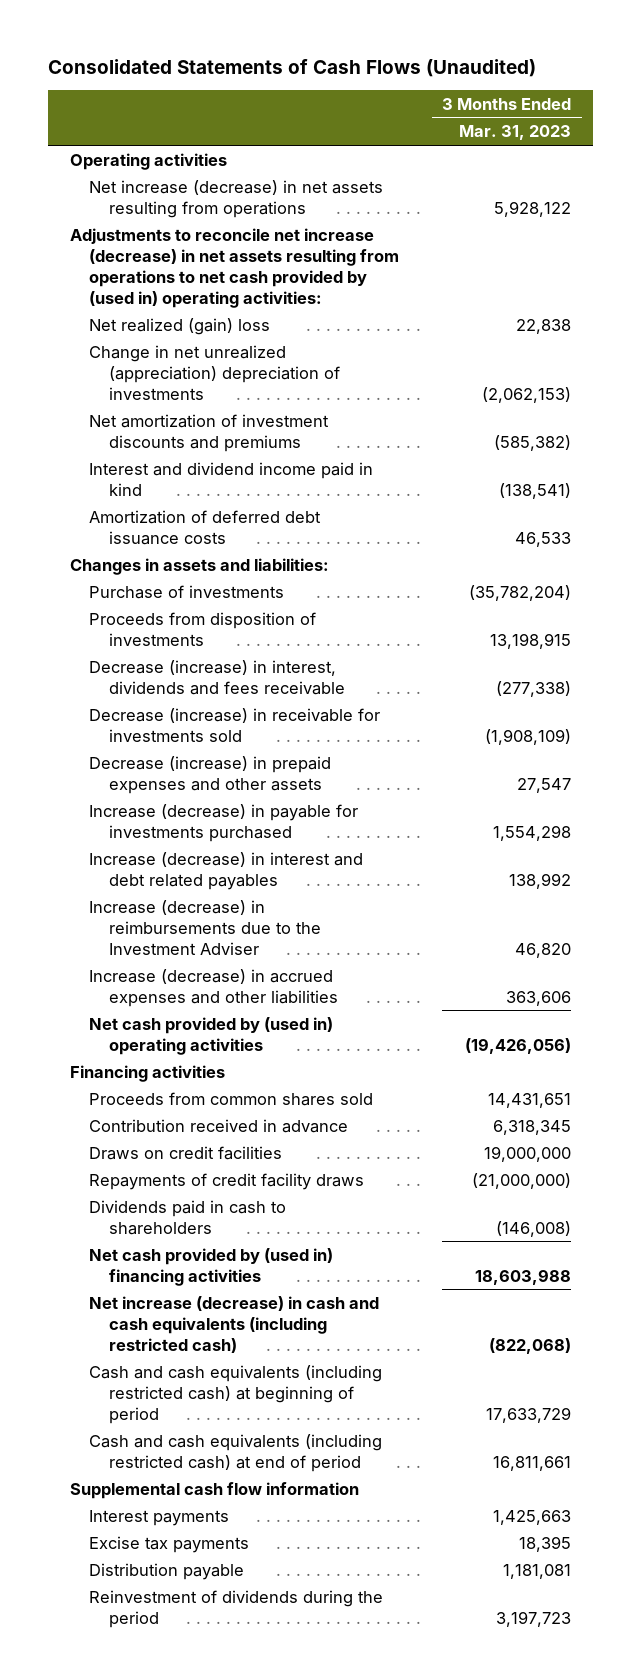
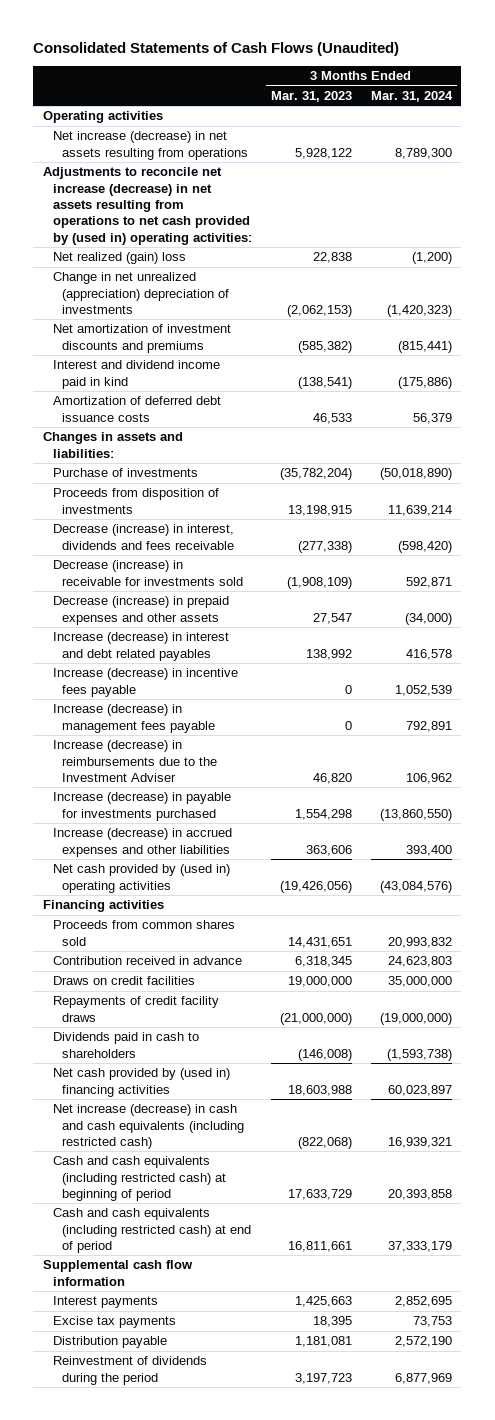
none -> [370,91,453,103] Mar. 31, 2024
none -> [52,668,238,697] Increase (decrease) in incentive fees payable
none -> [52,704,216,733] Increase (decrease) in management fees payable
[89,803,359,842] Increase (decrease) in payable for investments purchased -> [52,792,231,821] Increase (decrease) in payable for investments purchased

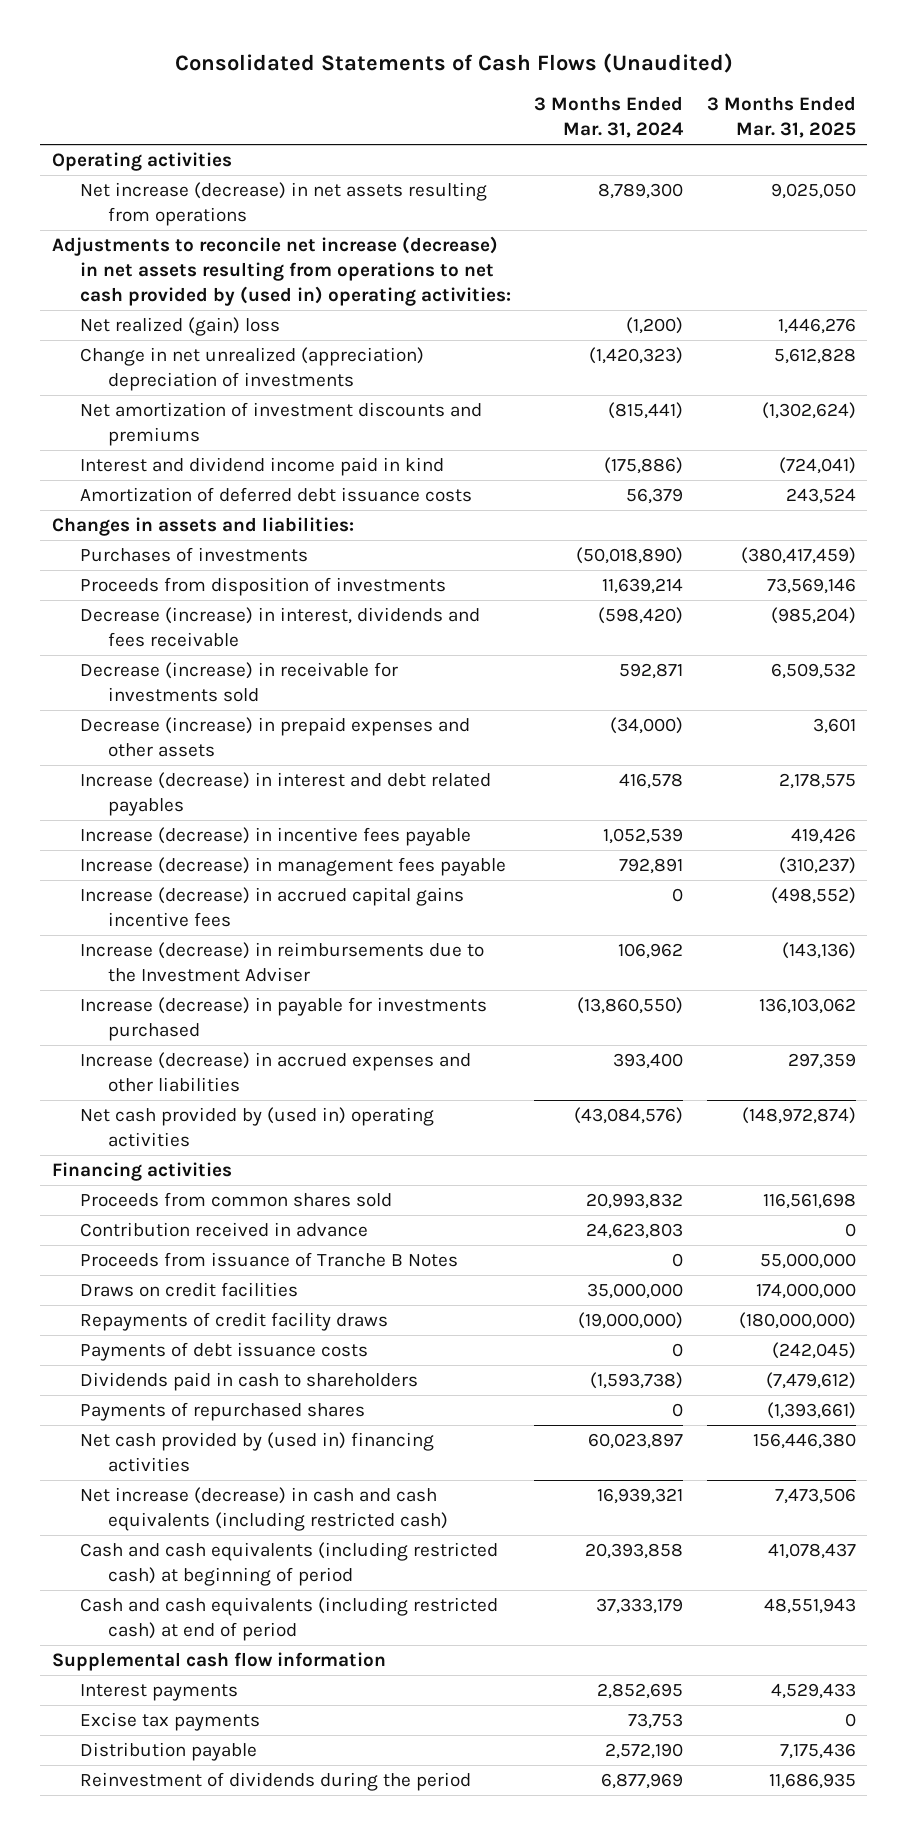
[270,91,352,103] Mar. 31, 2023 -> none
none -> [706,96,856,139] 3 Months Ended Mar. 31, 2025
[52,468,198,478] Purchase of investments -> [79,547,308,563] Purchases of investments
none -> [79,887,464,927] Increase (decrease) in accrued capital gains incentive fees
none -> [79,1252,458,1268] Proceeds from issuance of Tranche B Notes
none -> [79,1342,368,1362] Payments of debt issuance costs
none -> [79,1402,365,1422] Payments of repurchased shares

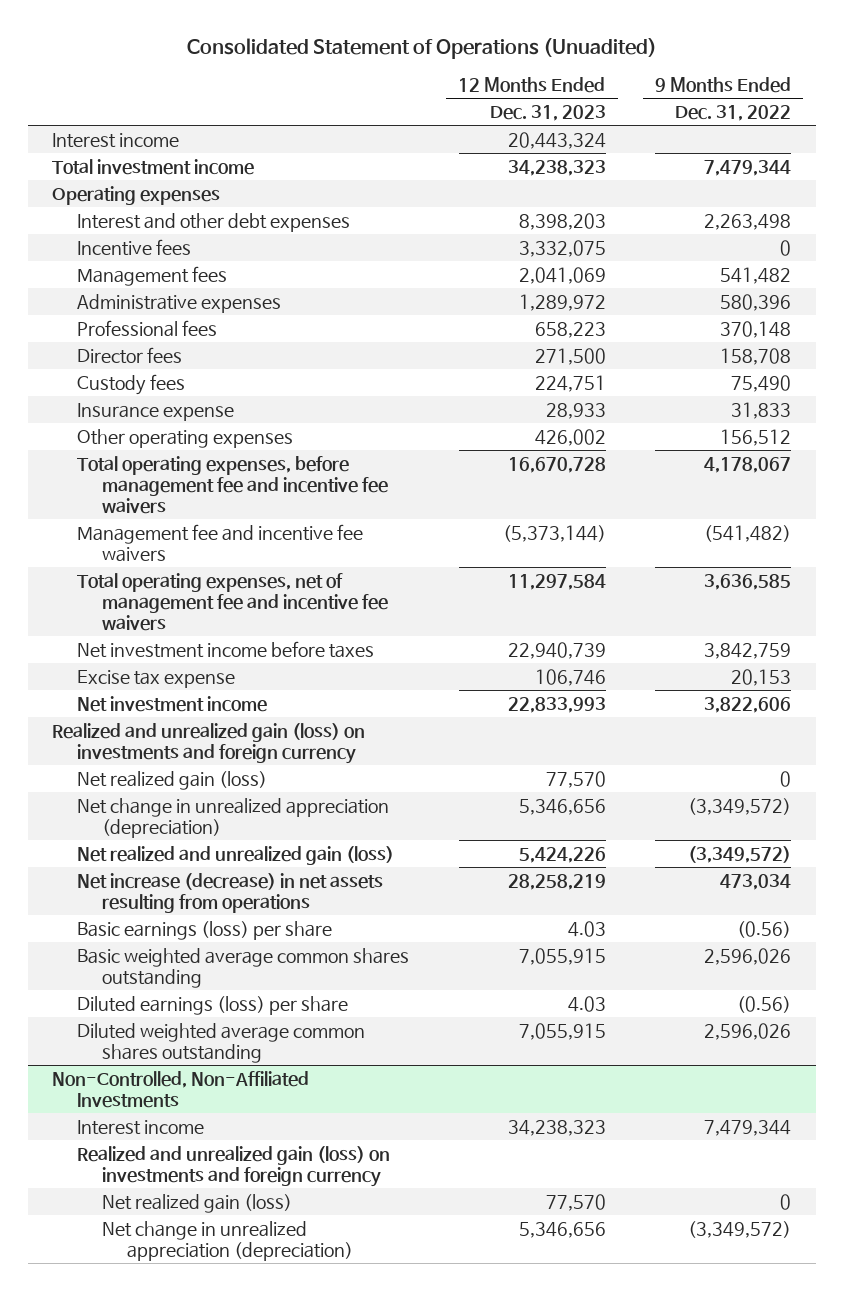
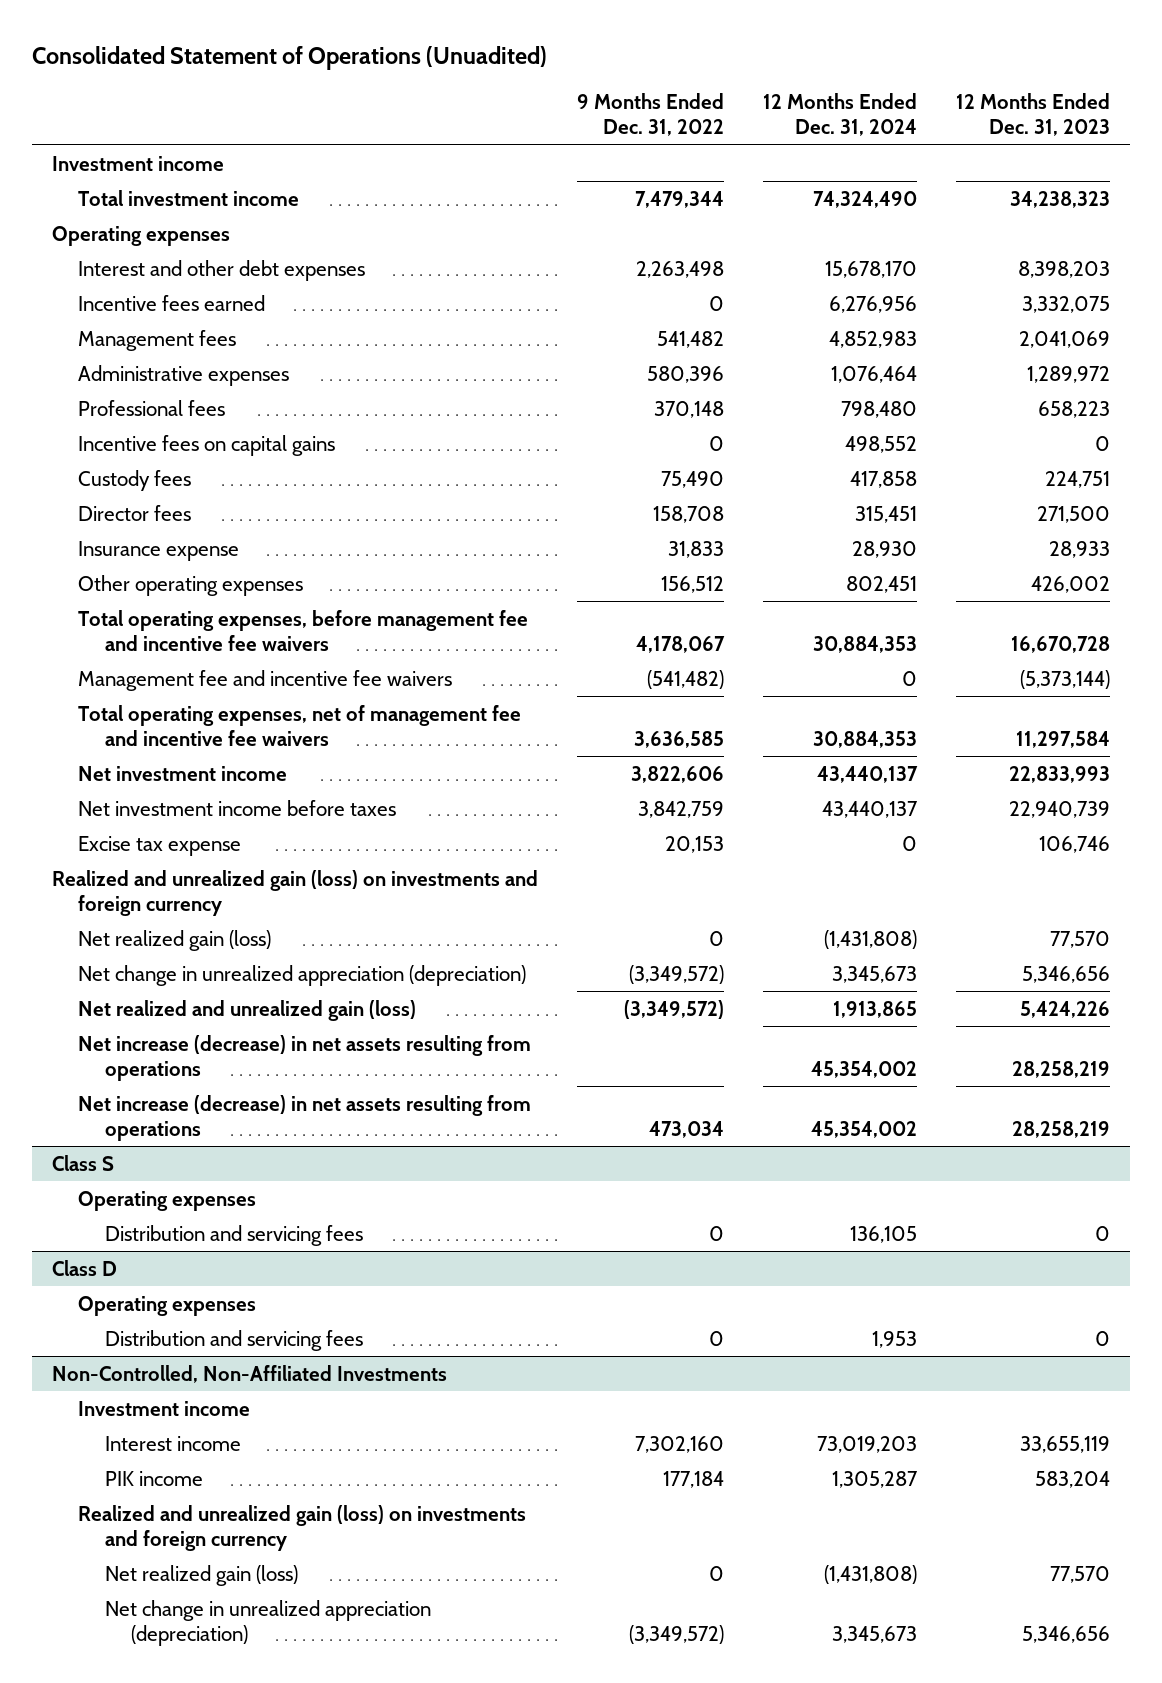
none -> [763,93,918,137] 12 Months Ended Dec. 31, 2024
[52,132,180,148] Interest income -> none
none -> [51,155,224,171] Investment income
[77,238,192,256] Incentive fees -> [78,294,266,311] Incentive fees earned
none -> [78,434,336,456] Incentive fees on capital gains
[77,346,183,364] Director fees -> [78,504,192,521] Director fees
[77,695,268,712] Net investment income -> [78,765,288,781] Net investment income
none -> [78,1034,532,1081] Net increase (decrease) in net assets resulting from operations
[77,920,333,940] Basic earnings (loss) per share -> none
[77,947,410,988] Basic weighted average common shares outstanding -> none
[77,995,349,1015] Diluted earnings (loss) per share -> none
[77,1022,366,1063] Diluted weighted average common shares outstanding -> none
none -> [51,1154,114,1171] Class S
none -> [78,1190,257,1211] Operating expenses
none -> [104,1224,363,1246] Distribution and servicing fees
none -> [51,1259,117,1276] Class D
none -> [78,1295,257,1316] Operating expenses
none -> [104,1329,363,1351] Distribution and servicing fees
none -> [78,1400,251,1416] Investment income
[507,1119,606,1136] 34,238,323 -> [1020,1435,1111,1453] 33,655,119
[704,1119,792,1136] 7,479,344 -> [635,1435,725,1453] 7,302,160
none -> [104,1470,203,1486] PIK income

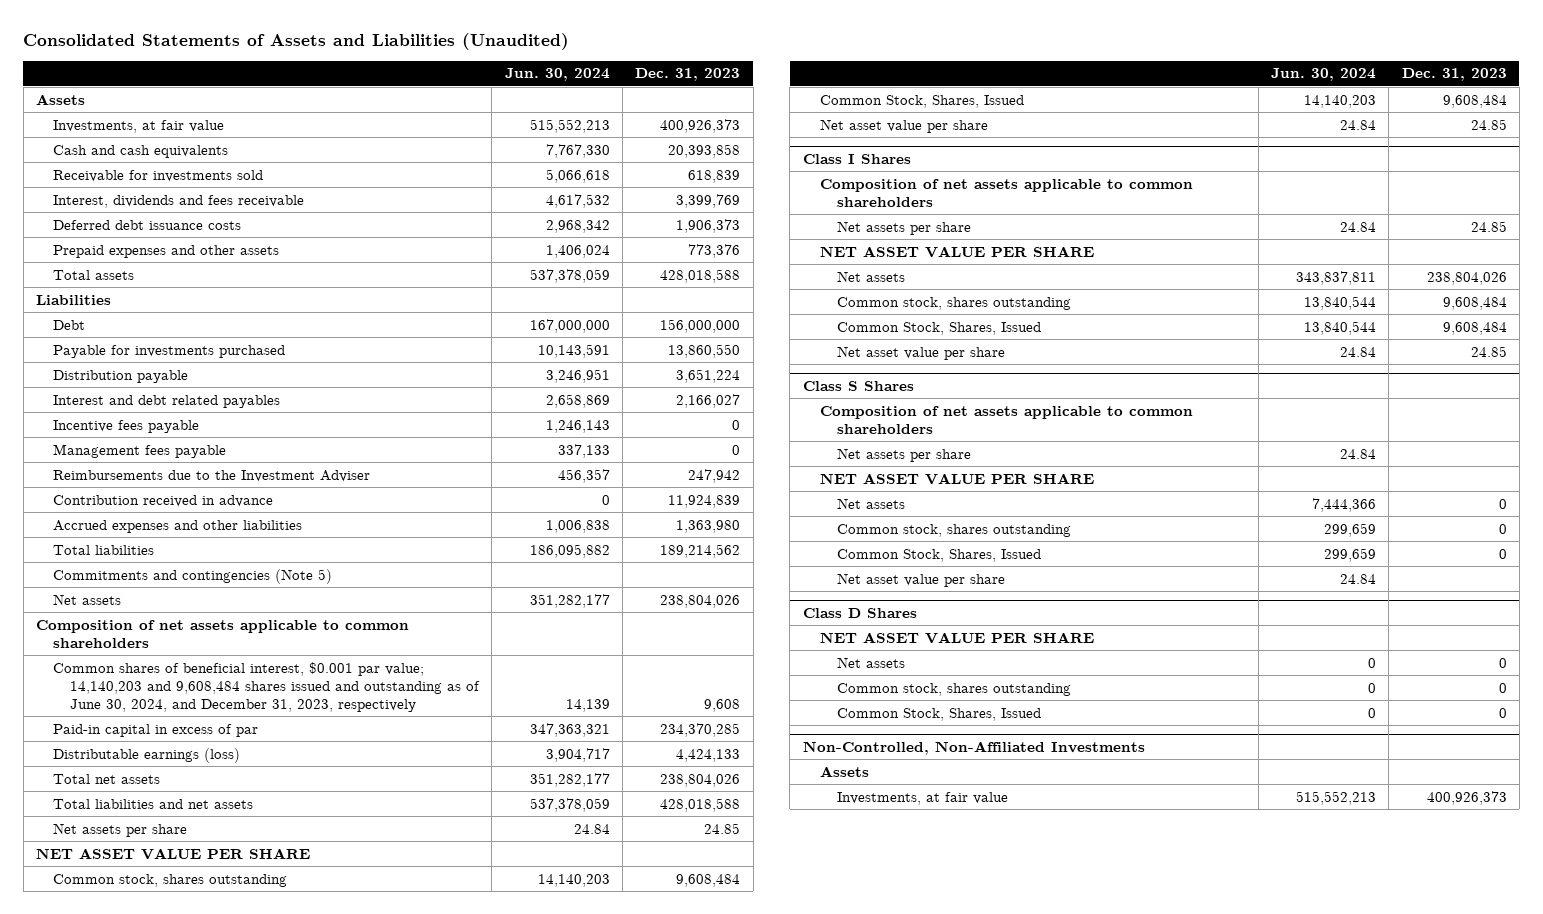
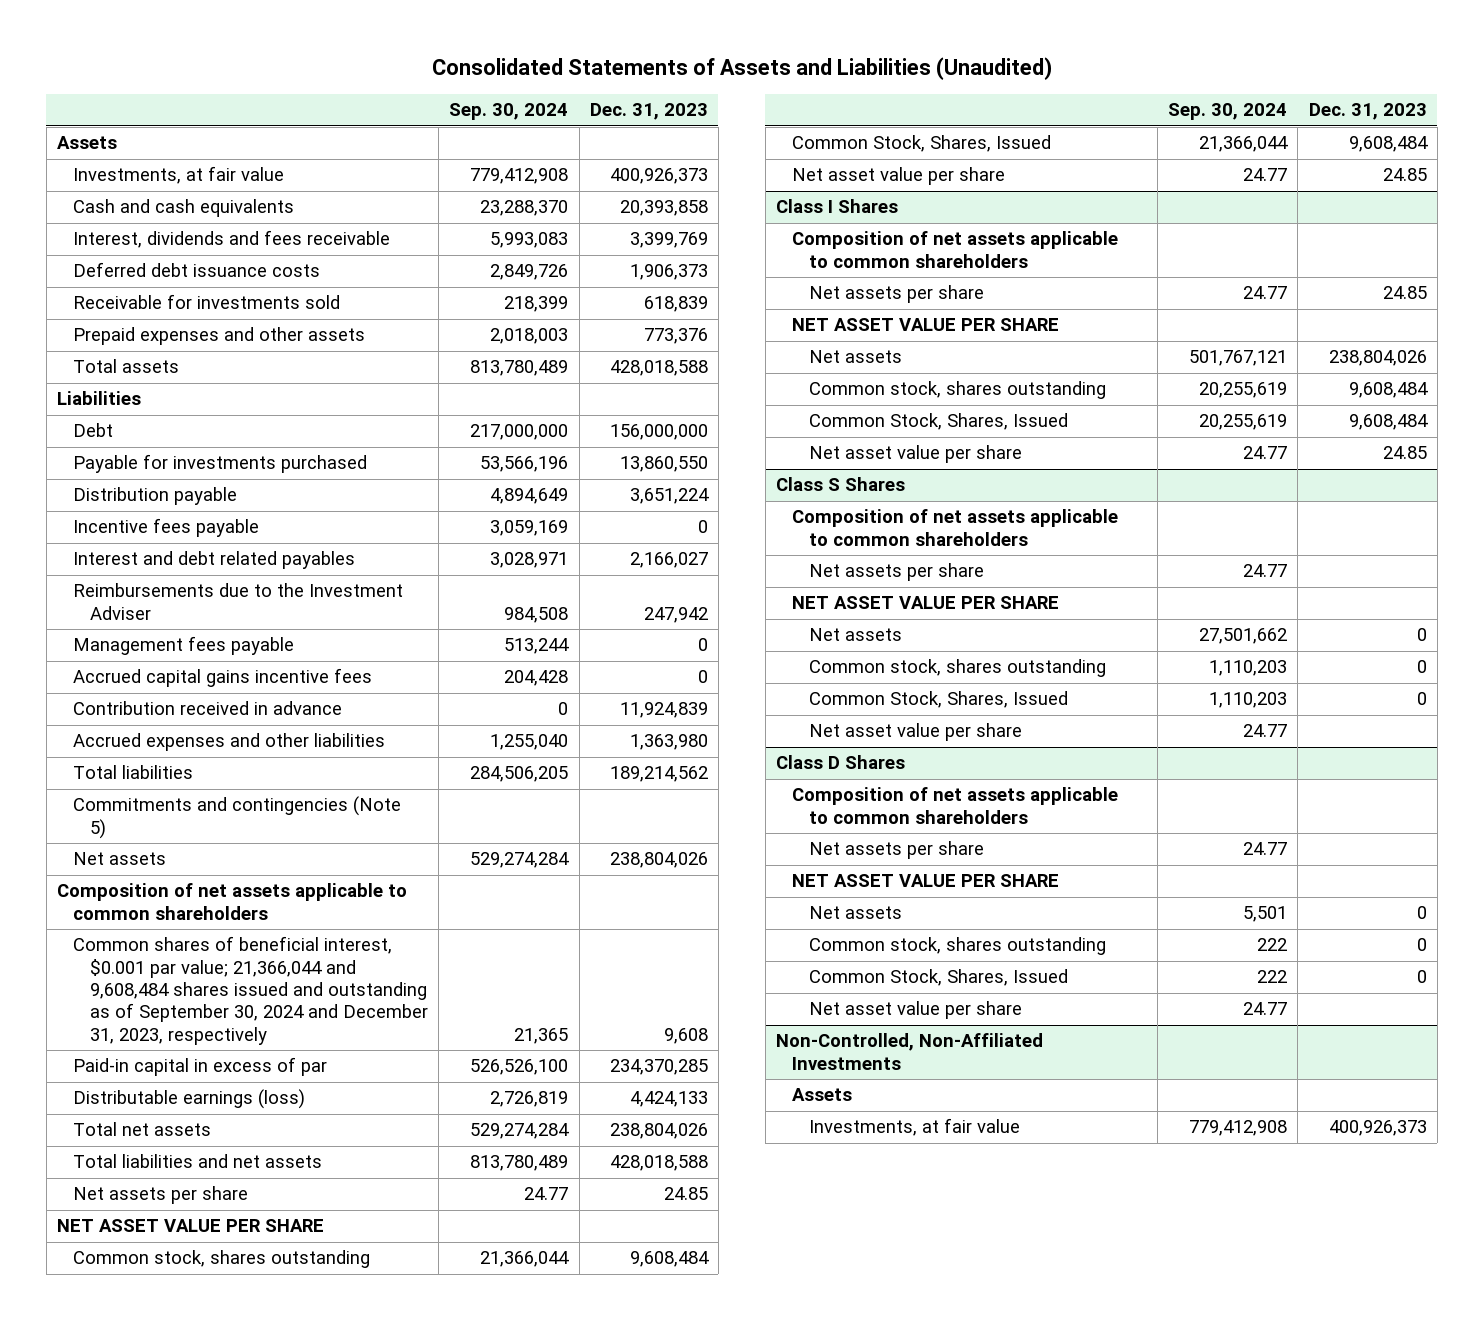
[504,68,610,82] Jun. 30, 2024 -> none
none -> [449,103,569,121] Sep. 30, 2024
[53,169,264,182] Receivable for investments sold -> [73,294,341,310] Receivable for investments sold
[53,394,281,408] Interest and debt related payables -> [73,551,356,570] Interest and debt related payables
[53,443,227,458] Management fees payable -> [73,636,295,656] Management fees payable
none -> [73,668,373,688] Accrued capital gains incentive fees
[53,661,481,712] Common shares of beneficial interest, $0.001 par value; 14,140,203 and 9,608,484 shares issued and outstanding as of June 30, 2024, and December 31, 2023, respectively -> [73,936,428,1045] Common shares of beneficial interest, $0.001 par value; 21,366,044 and 9,608,484 shares issued and outstanding as of September 30, 2024 and December 31, 2023, respectively
none -> [792,787,1119,824] Composition of net assets applicable to common shareholders
none -> [808,841,984,860] Net assets per share
none -> [808,1001,1022,1020] Net asset value per share

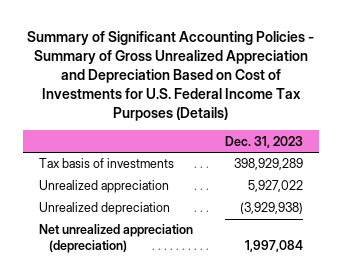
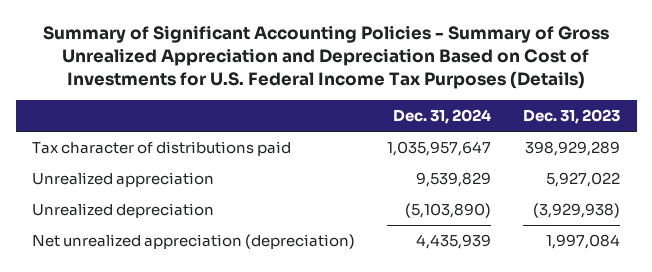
none -> [393,109,492,125] Dec. 31, 2024
[38,158,174,169] Tax basis of investments -> [31,140,291,156] Tax character of distributions paid

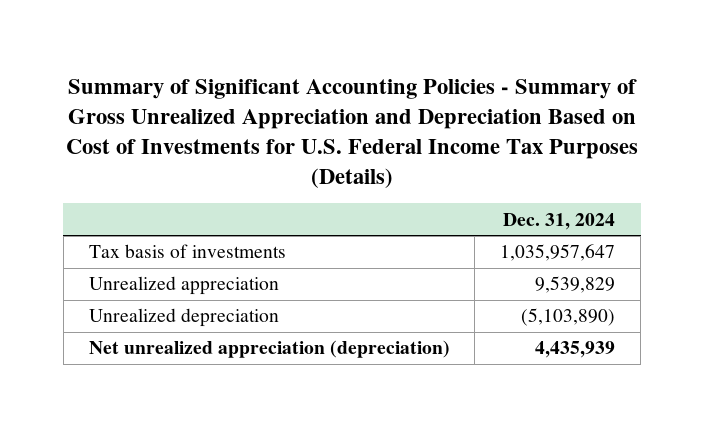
[523,109,621,125] Dec. 31, 2023 -> none
[31,140,291,156] Tax character of distributions paid -> [88,244,286,259] Tax basis of investments

